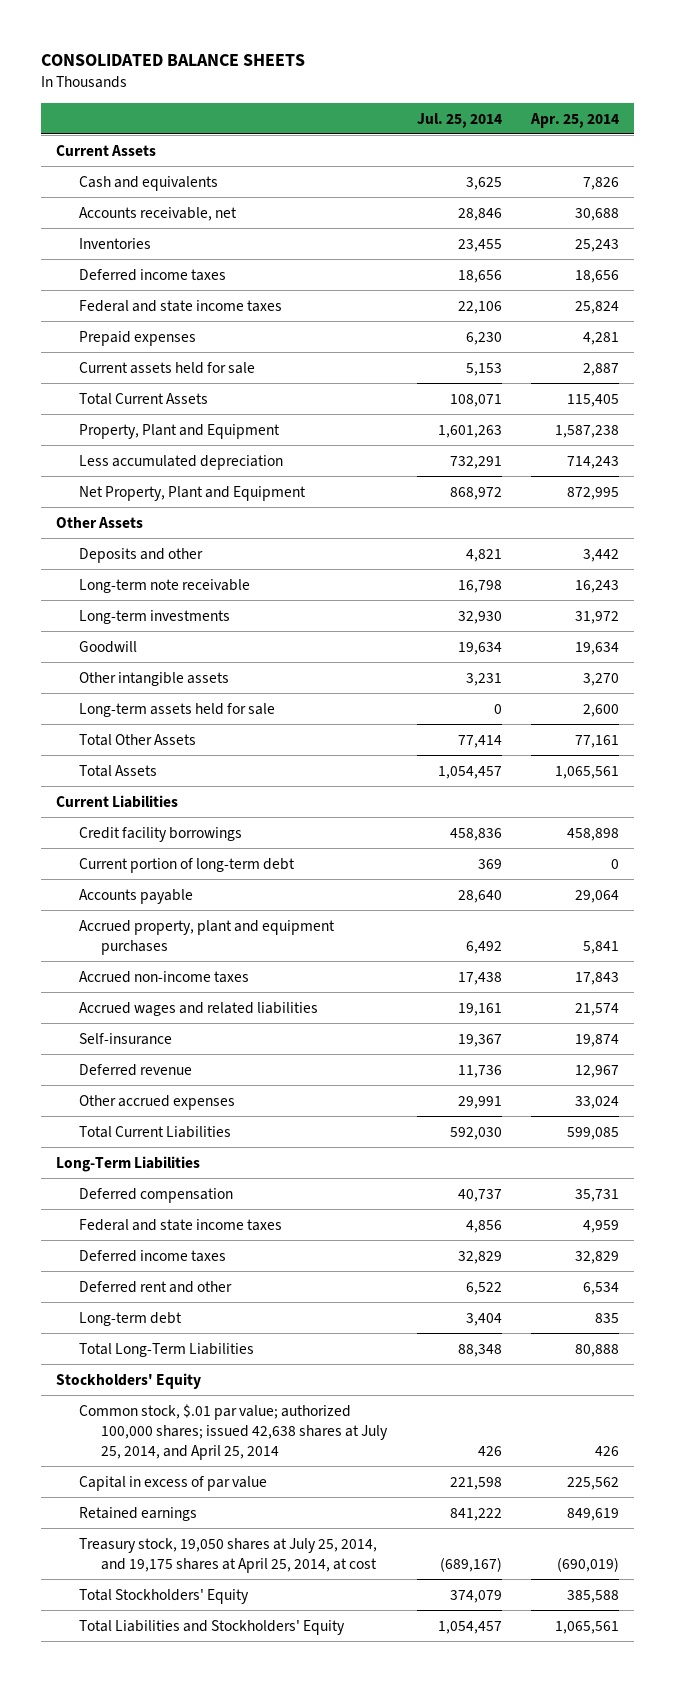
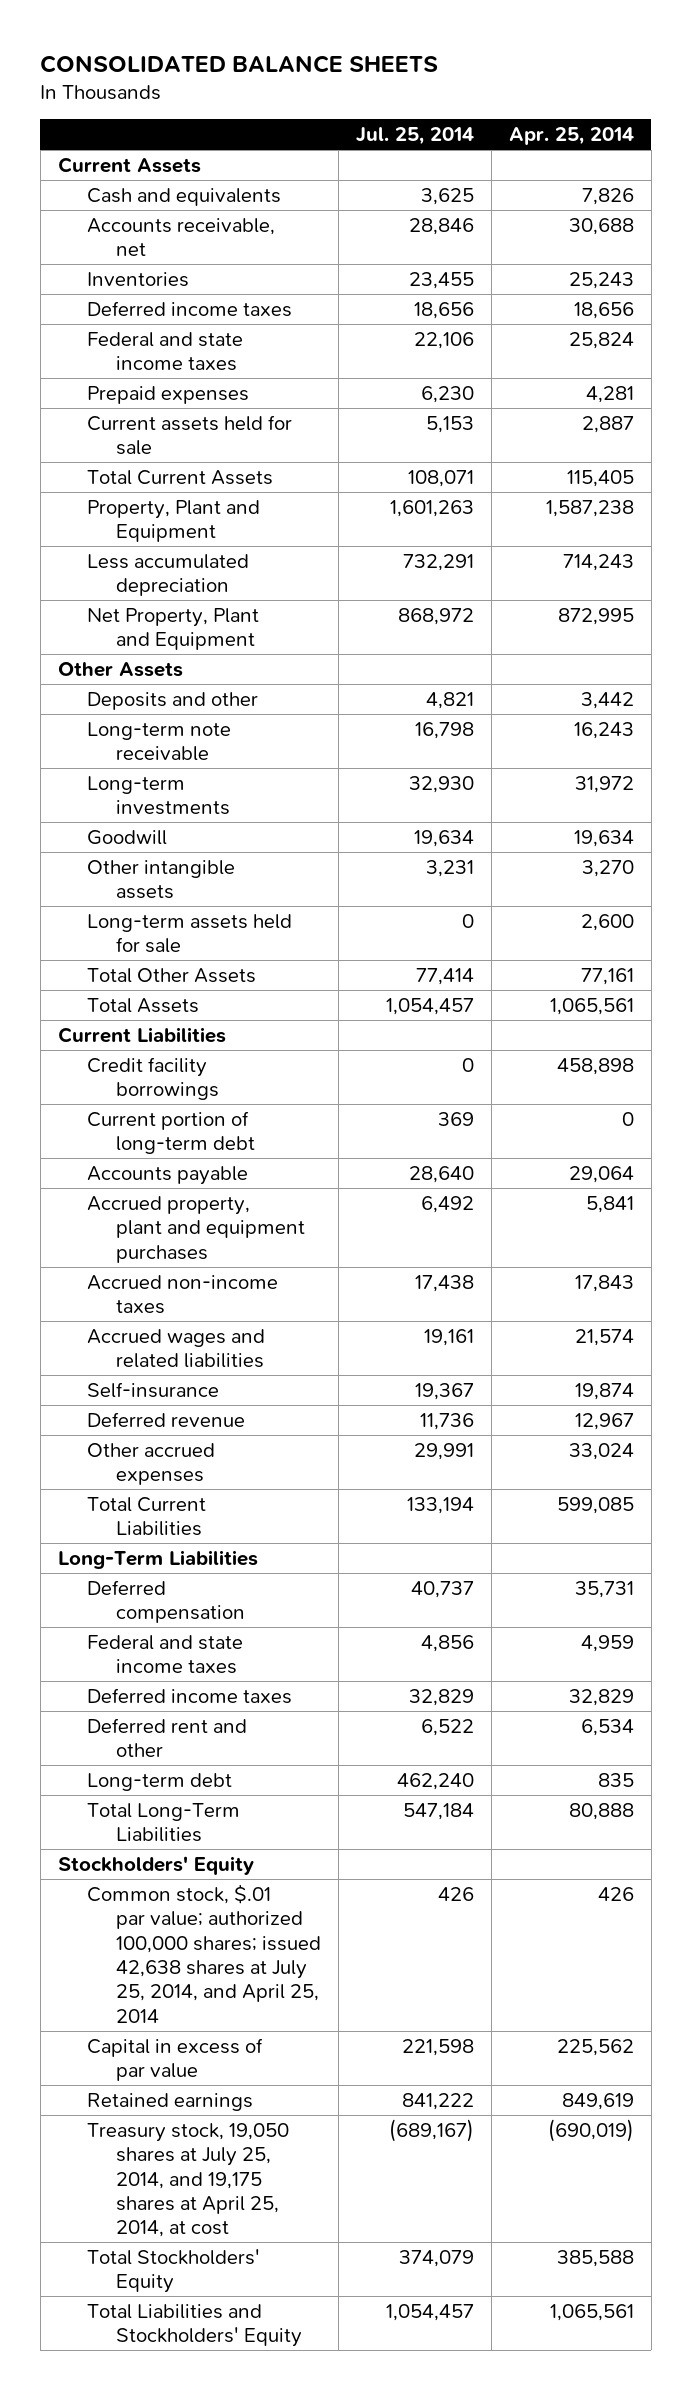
[449,827,502,841] 458,836 -> [461,1057,474,1072] 0
[449,1126,502,1140] 592,030 -> [406,1496,474,1514] 133,194
[465,1312,502,1326] 3,404 -> [396,1772,474,1790] 462,240
[457,1343,502,1357] 88,348 -> [402,1802,474,1820] 547,184

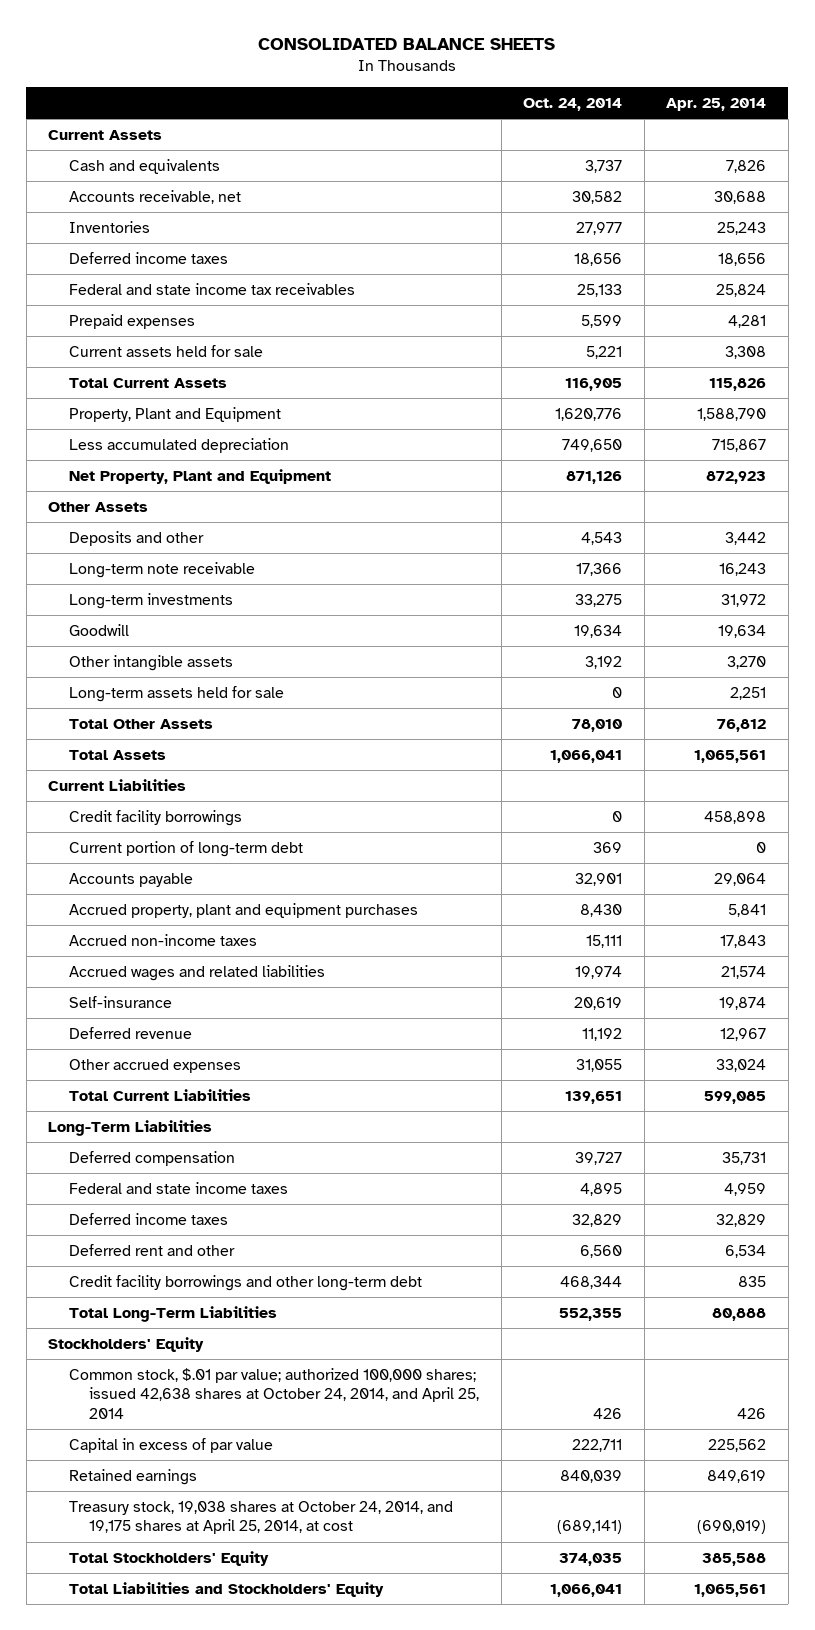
[355,127,474,146] Jul. 25, 2014 -> none
none -> [523,97,623,111] Oct. 24, 2014
[86,331,243,372] Federal and state income taxes -> [68,282,355,295] Federal and state income tax receivables
[581,415,634,433] 2,887 -> [725,345,767,359] 3,308
[566,469,634,487] 115,405 -> [709,377,767,391] 115,826
[545,499,634,517] 1,587,238 -> [697,407,767,421] 1,588,790
[562,553,634,571] 714,243 -> [712,438,767,452] 715,867
[557,607,634,625] 872,995 -> [706,470,767,484] 872,923
[580,913,634,931] 2,600 -> [730,686,767,700] 2,251
[580,967,634,985] 77,161 -> [717,718,767,732] 76,812
[86,1772,232,1791] Long-term debt -> [68,1274,422,1291] Credit facility borrowings and other long-term debt
[86,1883,322,2023] Common stock, $.01 par value; authorized 100,000 shares; issued 42,638 shares at July 25, 2014, and April 25, 2014 -> [68,1367,480,1419] Common stock, $.01 par value; authorized 100,000 shares; issued 42,638 shares at October 24, 2014, and April 25, 2014
[86,2122,289,2238] Treasury stock, 19,050 shares at July 25, 2014, and 19,175 shares at April 25, 2014, at cost -> [68,1500,453,1535] Treasury stock, 19,038 shares at October 24, 2014, and 19,175 shares at April 25, 2014, at cost

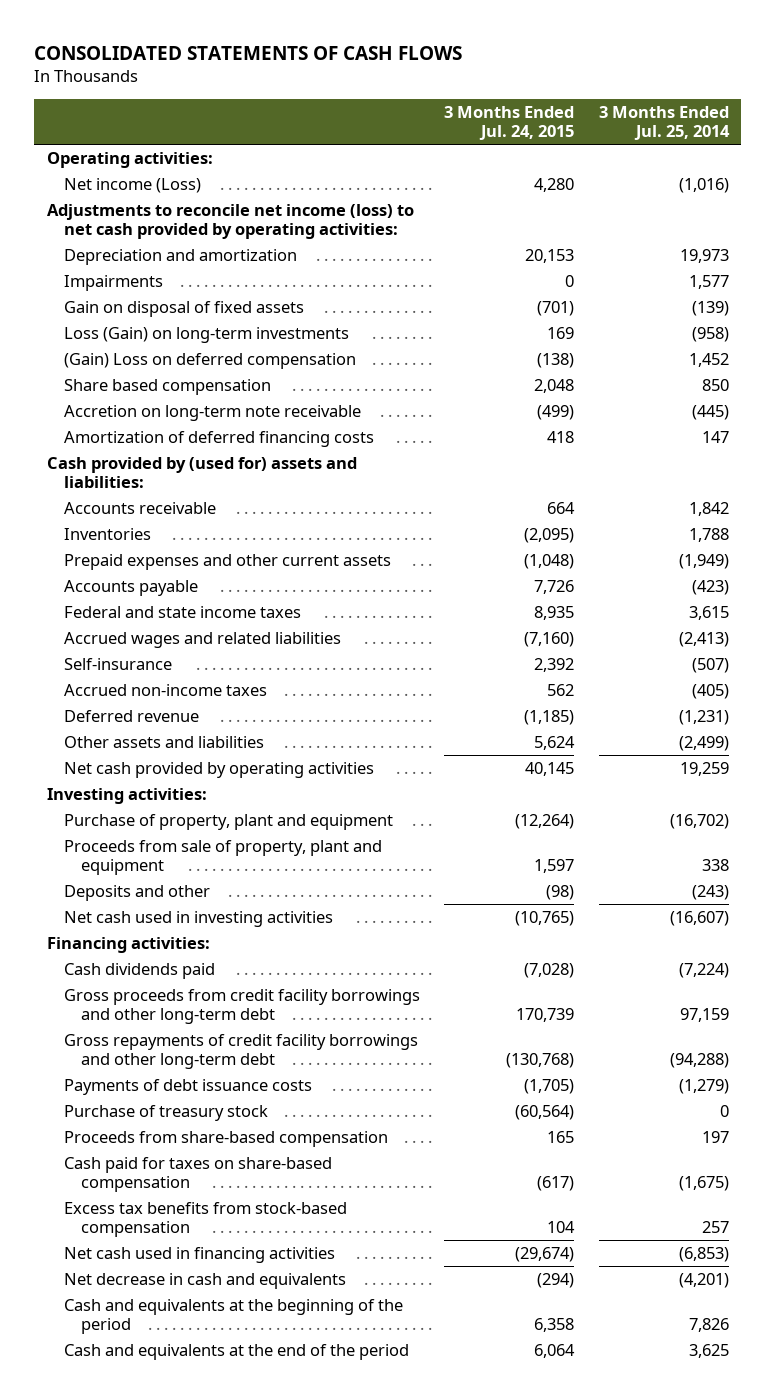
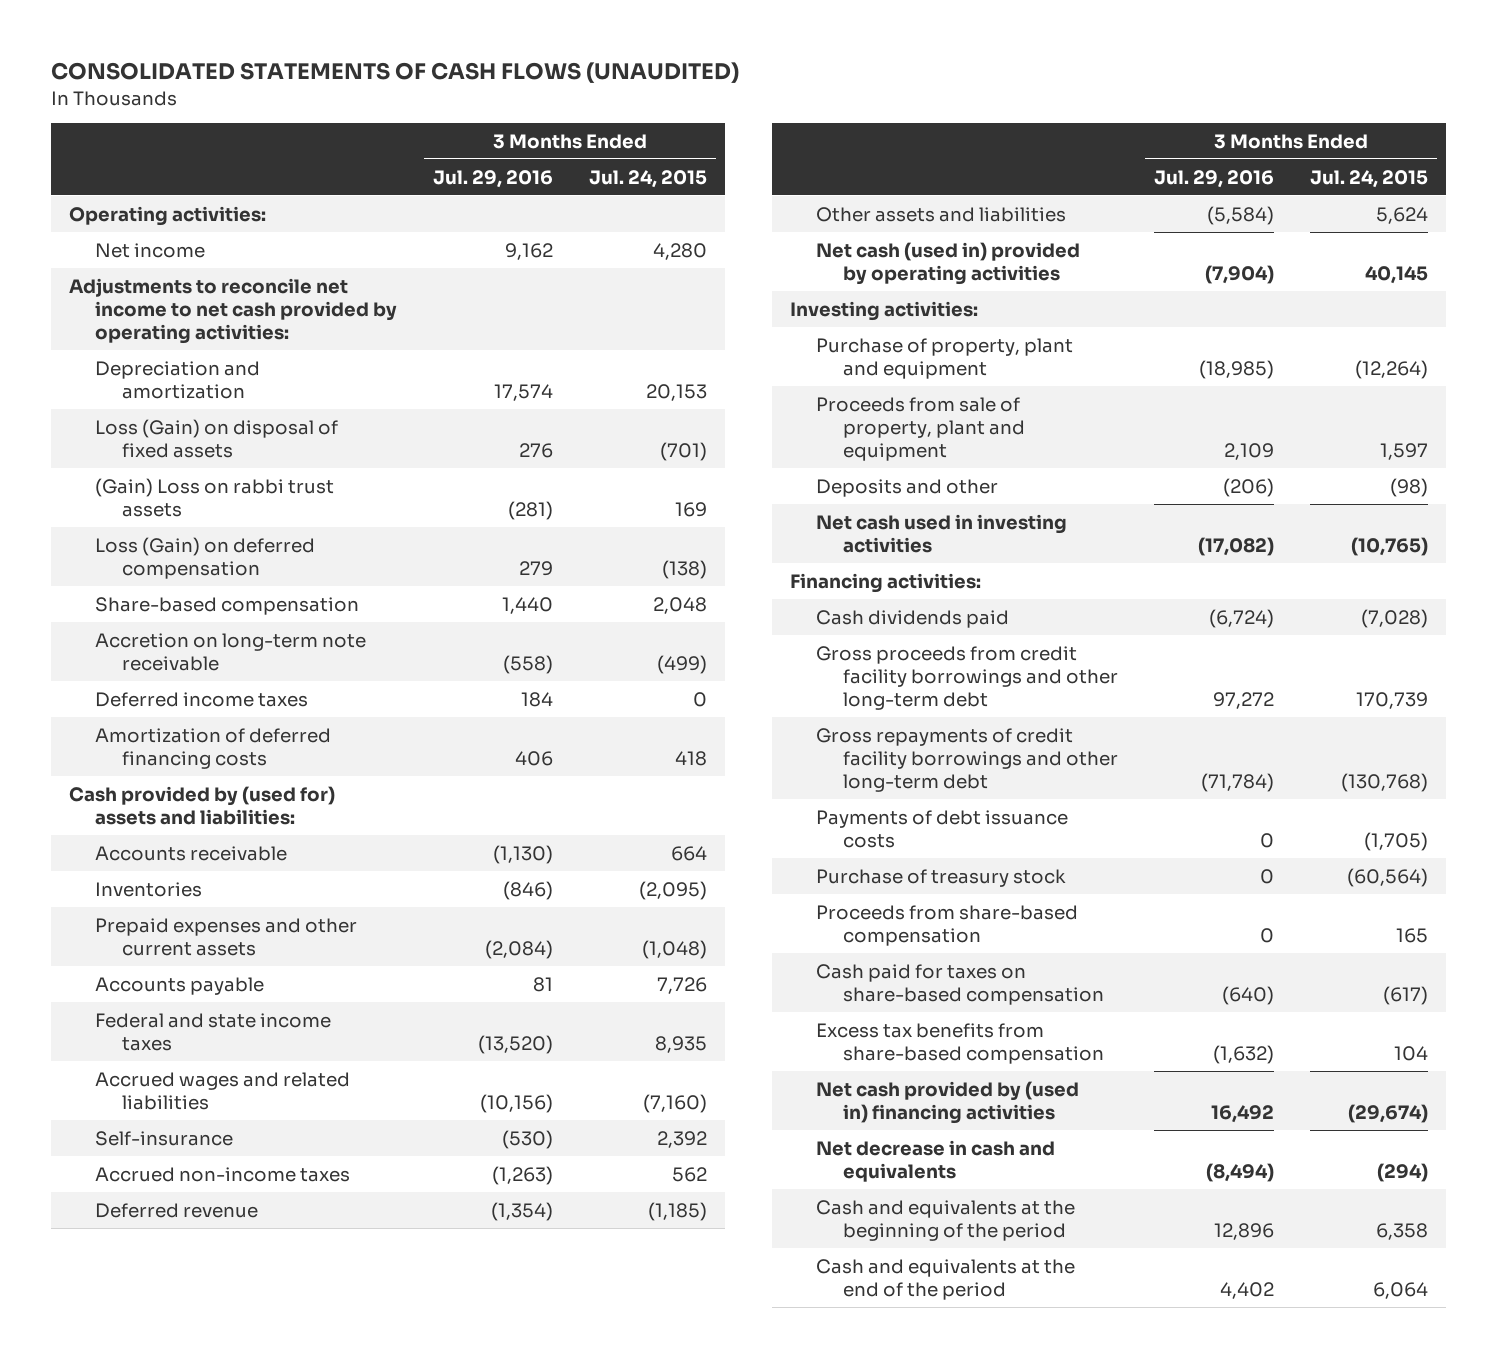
[34,46,463,61] CONSOLIDATED STATEMENTS OF CASH FLOWS -> [50,62,739,84] CONSOLIDATED STATEMENTS OF CASH FLOWS (UNAUDITED)
[598,105,730,141] 3 Months Ended Jul. 25, 2014 -> none
none -> [433,169,554,188] Jul. 29, 2016
[63,177,201,193] Net income (Loss) -> [95,242,206,258] Net income
[46,203,414,240] Adjustments to reconcile net income (loss) to net cash provided by operating activities: -> [68,277,398,344] Adjustments to reconcile net income to net cash provided by operating activities:
[63,274,163,291] Impairments -> none
[63,300,304,317] Gain on disposal of fixed assets -> [95,418,339,458] Loss (Gain) on disposal of fixed assets
[63,326,349,343] Loss (Gain) on long-term investments -> [95,477,335,517] (Gain) Loss on rabbi trust assets
[63,352,356,369] (Gain) Loss on deferred compensation -> [95,536,316,579] Loss (Gain) on deferred compensation
[63,378,271,395] Share based compensation -> [95,596,360,615] Share-based compensation
none -> [95,691,309,707] Deferred income taxes
[63,761,374,778] Net cash provided by operating activities -> [816,241,1081,285] Net cash (used in) provided by operating activities
[63,1201,347,1238] Excess tax benefits from stock-based compensation -> [816,1022,1104,1064] Excess tax benefits from share-based compensation
[63,1246,335,1263] Net cash used in financing activities -> [816,1080,1080,1124] Net cash provided by (used in) financing activities

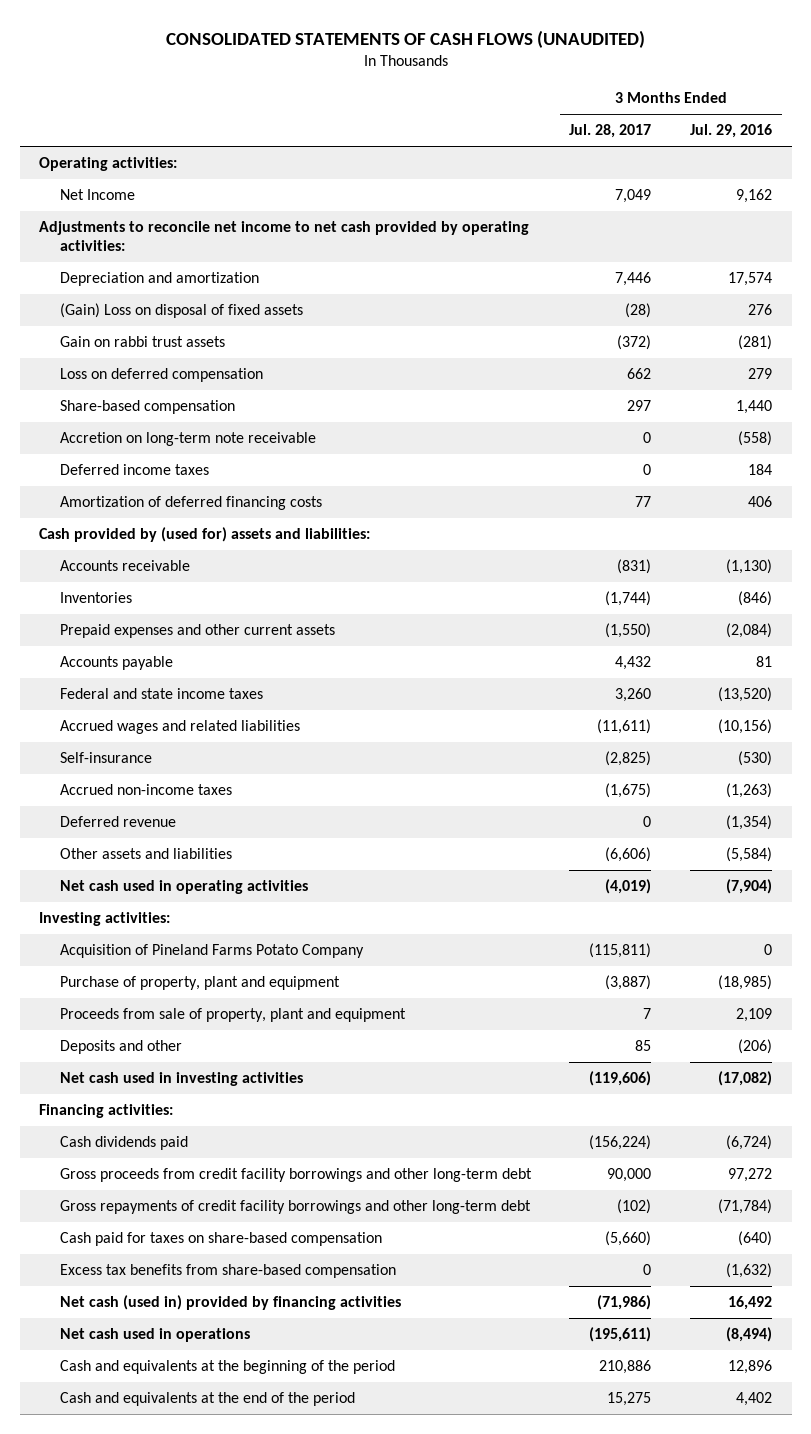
[589,169,708,188] Jul. 24, 2015 -> none
none -> [569,124,652,139] Jul. 28, 2017
[95,242,206,258] Net income -> [59,189,135,201] Net Income
[95,418,339,458] Loss (Gain) on disposal of fixed assets -> [59,303,303,319] (Gain) Loss on disposal of fixed assets
[95,477,335,517] (Gain) Loss on rabbi trust assets -> [59,336,225,348] Gain on rabbi trust assets
[95,536,316,579] Loss (Gain) on deferred compensation -> [59,368,263,383] Loss on deferred compensation
[816,241,1081,285] Net cash (used in) provided by operating activities -> [59,880,308,895] Net cash used in operating activities
none -> [59,944,364,959] Acquisition of Pineland Farms Potato Company
[816,809,1069,848] Payments of debt issuance costs -> none
[816,868,1067,887] Purchase of treasury stock -> none
[816,904,1079,946] Proceeds from share-based compensation -> none
[816,1080,1080,1124] Net cash provided by (used in) financing activities -> [59,1295,401,1311] Net cash (used in) provided by financing activities
[816,1139,1056,1182] Net decrease in cash and equivalents -> [59,1328,250,1343] Net cash used in operations

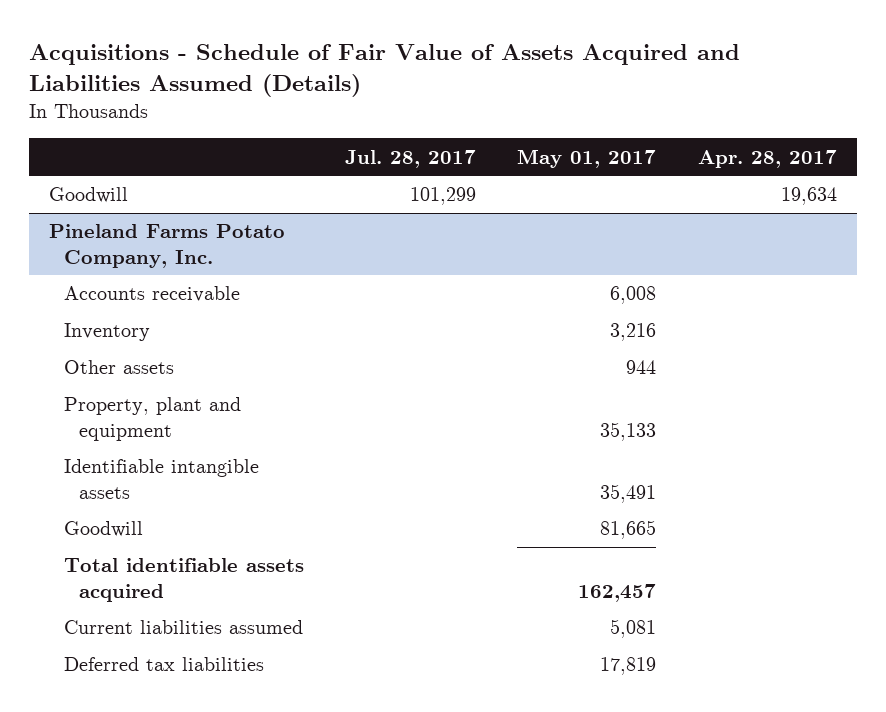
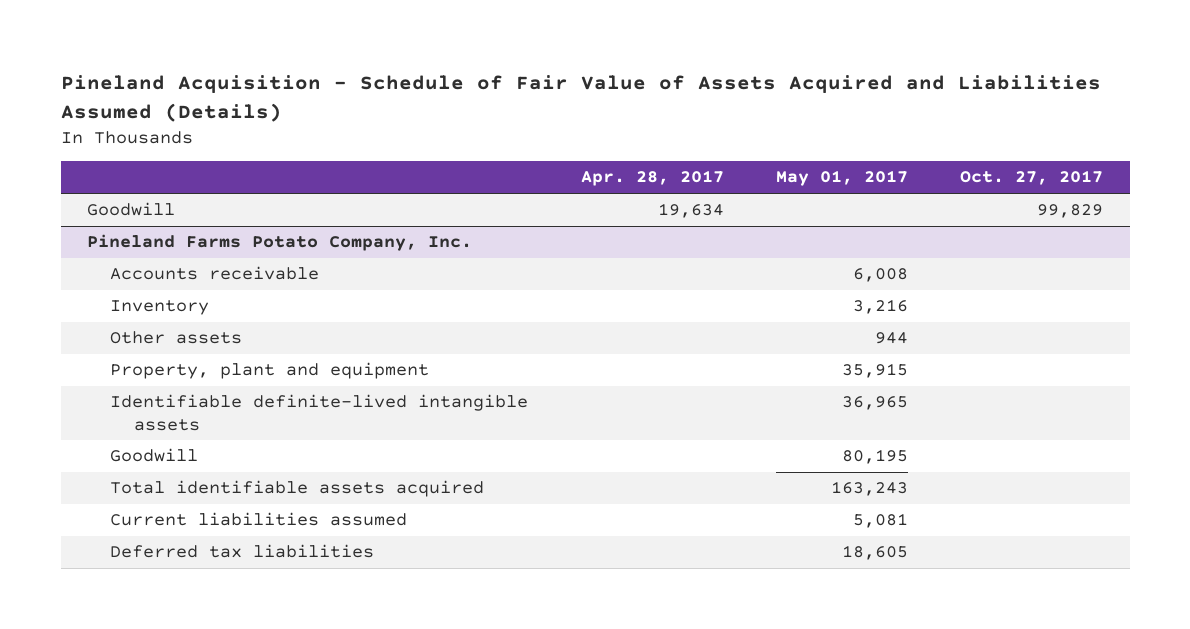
[28,43,740,98] Acquisitions - Schedule of Fair Value of Assets Acquired and Liabilities Assumed (Details) -> [60,75,1101,122] Pineland Acquisition - Schedule of Fair Value of Assets Acquired and Liabilities Assumed (Details)
[345,149,477,168] Jul. 28, 2017 -> none
none -> [960,170,1104,186] Oct. 27, 2017
[600,421,657,441] 35,133 -> [842,363,909,379] 35,915
[64,459,260,499] Identifiable intangible assets -> [110,394,529,431] Identifiable definite-lived intangible assets
[600,483,657,503] 35,491 -> [842,396,909,411] 36,965
[600,520,657,540] 81,665 -> [842,449,909,465] 80,195
[578,583,657,602] 162,457 -> [831,481,909,497] 163,243
[600,657,657,676] 17,819 -> [842,545,909,561] 18,605

